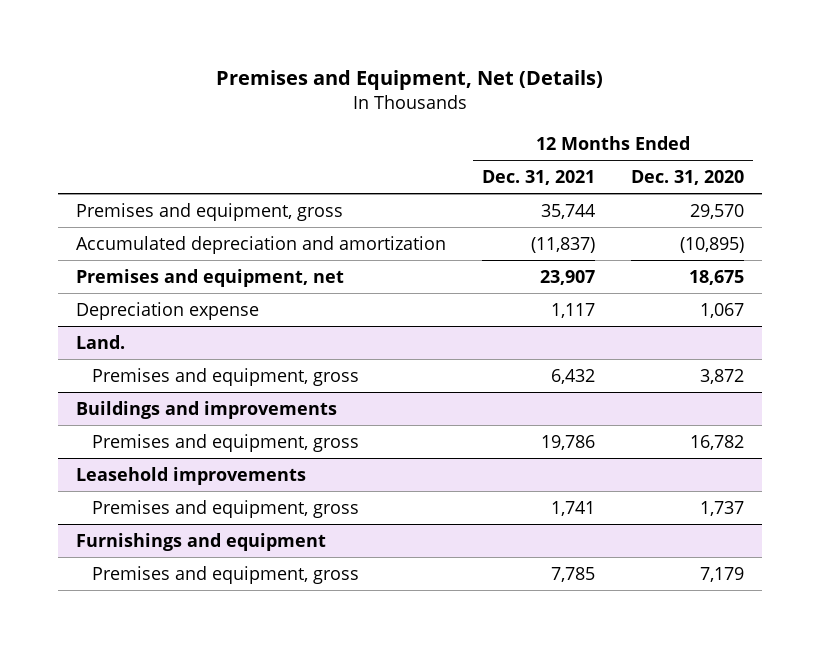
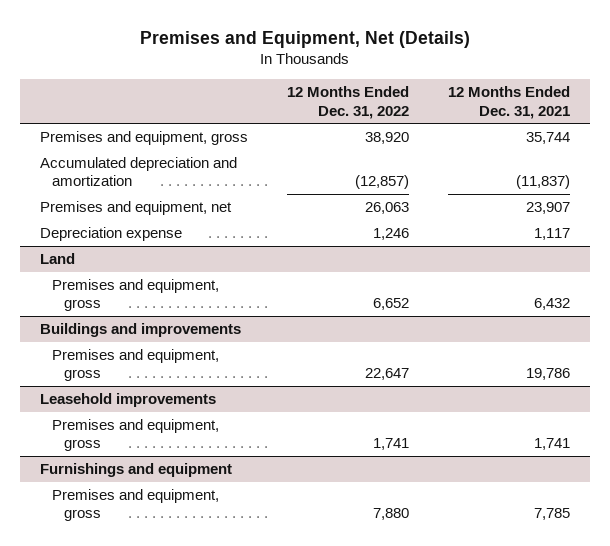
[631,169,745,185] Dec. 31, 2020 -> none
none -> [287,86,410,119] 12 Months Ended Dec. 31, 2022
[76,334,126,349] Land. -> [40,253,76,265] Land

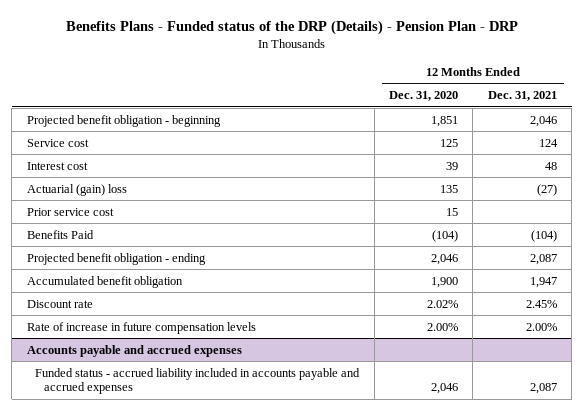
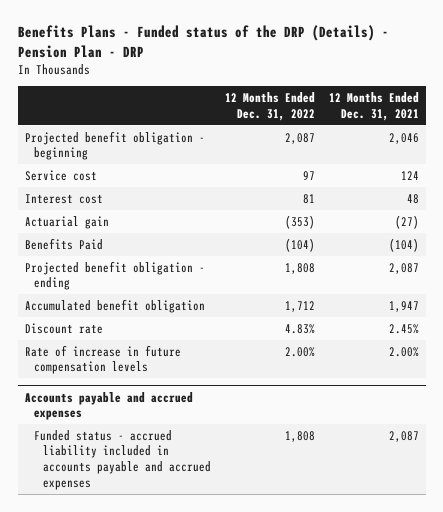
[389,91,459,102] Dec. 31, 2020 -> none
none -> [224,92,315,121] 12 Months Ended Dec. 31, 2022
[26,207,114,216] Prior service cost -> none
[26,183,127,196] Actuarial (gain) loss -> [24,215,109,229] Actuarial gain

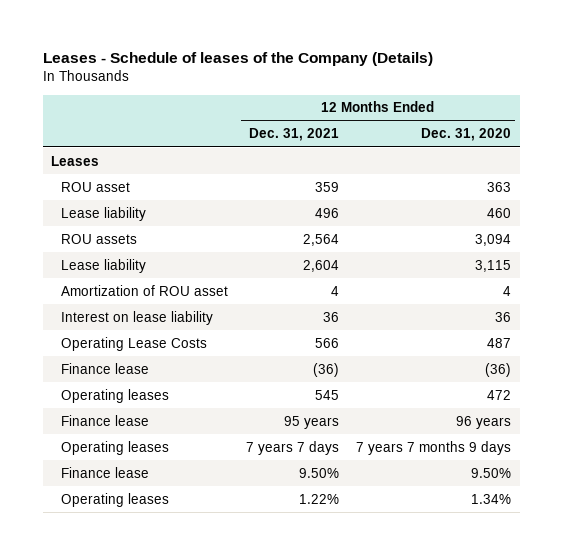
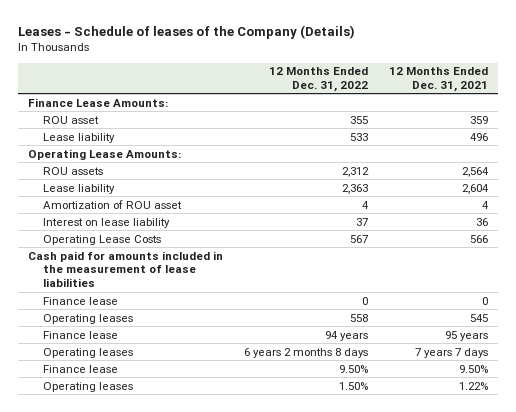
[420,128,511,142] Dec. 31, 2020 -> none
none -> [268,67,368,93] 12 Months Ended Dec. 31, 2022
[51,155,100,166] Leases -> none
none -> [28,97,169,107] Finance Lease Amounts:
none -> [28,148,182,160] Operating Lease Amounts:
none -> [28,250,224,288] Cash paid for amounts included in the measurement of lease liabilities
[312,362,339,377] (36) -> [481,296,488,305] 0

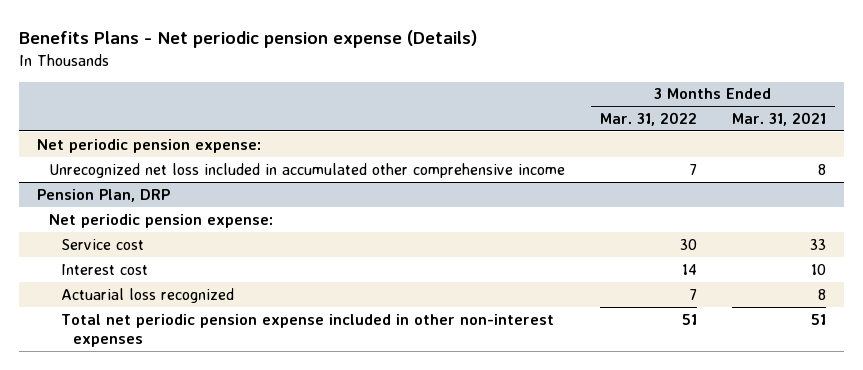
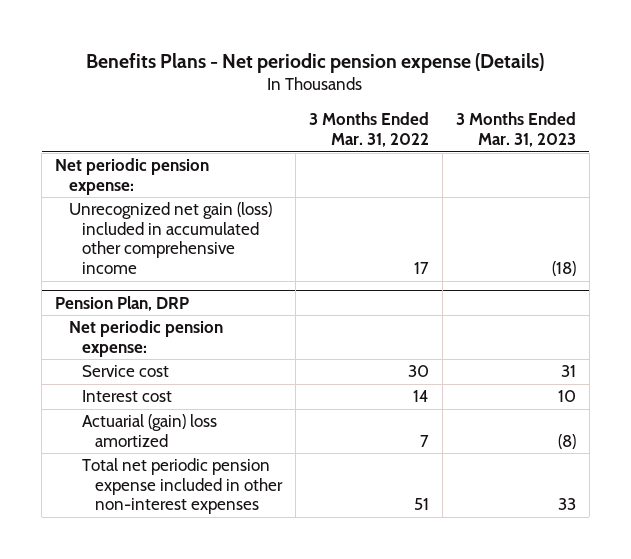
[732,111,827,126] Mar. 31, 2021 -> none
none -> [455,112,576,148] 3 Months Ended Mar. 31, 2023
[48,162,565,178] Unrecognized net loss included in accumulated other comprehensive income -> [68,202,272,275] Unrecognized net gain (loss) included in accumulated other comprehensive income
[689,163,698,175] 7 -> [414,262,430,275] 17
[60,287,234,303] Actuarial loss recognized -> [81,414,217,447] Actuarial (gain) loss amortized

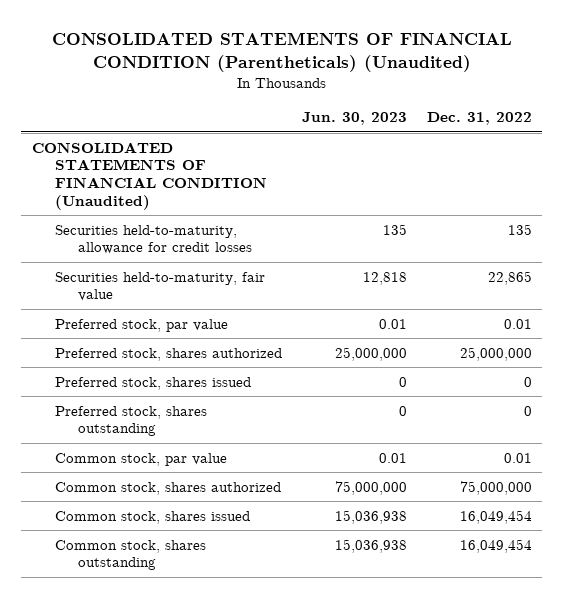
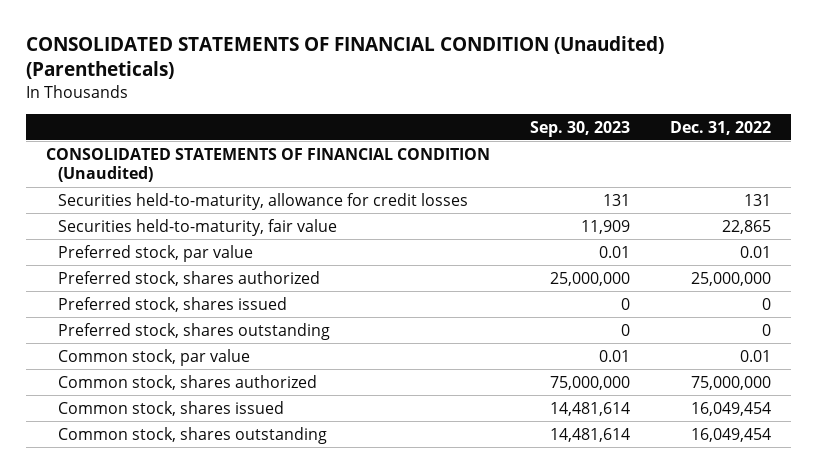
[51,31,512,72] CONSOLIDATED STATEMENTS OF FINANCIAL CONDITION (Parentheticals) (Unaudited) -> [25,35,664,79] CONSOLIDATED STATEMENTS OF FINANCIAL CONDITION (Unaudited) (Parentheticals)
[301,112,407,126] Jun. 30, 2023 -> none
none -> [529,120,630,137] Sep. 30, 2023
[508,223,533,235] 135 -> [743,193,771,206] 131

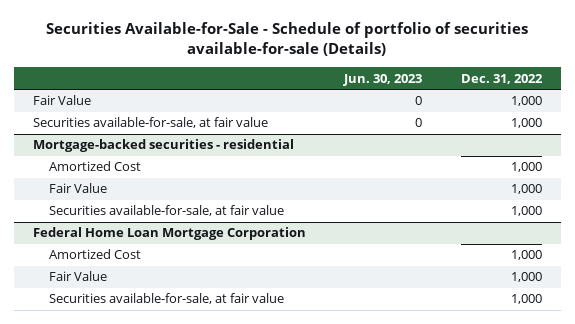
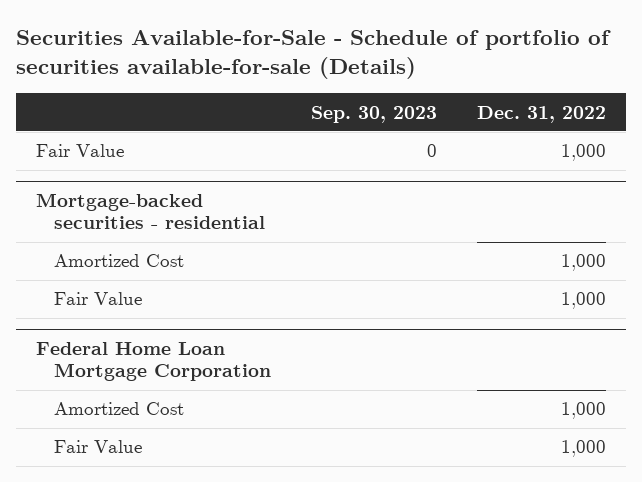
[343,73,423,86] Jun. 30, 2023 -> none
none -> [311,105,438,123] Sep. 30, 2023
[33,117,269,129] Securities available-for-sale, at fair value -> none
[48,205,284,217] Securities available-for-sale, at fair value -> none
[48,293,284,305] Securities available-for-sale, at fair value -> none

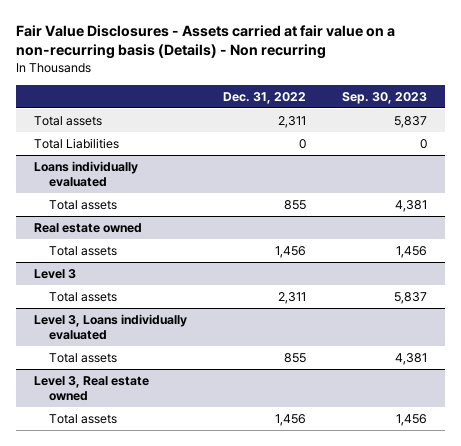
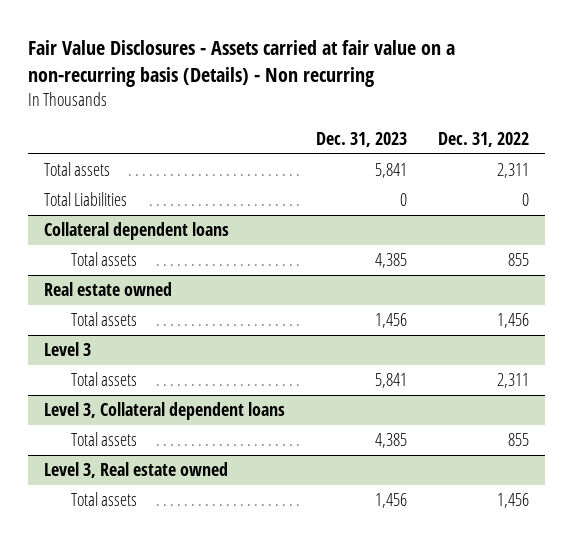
[341,91,427,104] Sep. 30, 2023 -> none
none -> [316,131,408,147] Dec. 31, 2023
[34,160,139,187] Loans individually evaluated -> [43,222,229,241] Collateral dependent loans
[34,313,188,340] Level 3, Loans individually evaluated -> none
none -> [43,402,285,421] Level 3, Collateral dependent loans

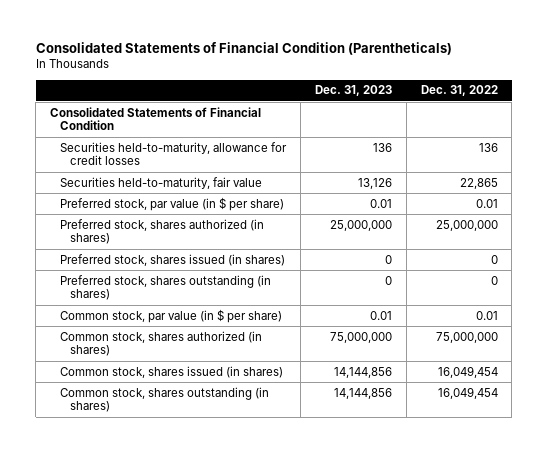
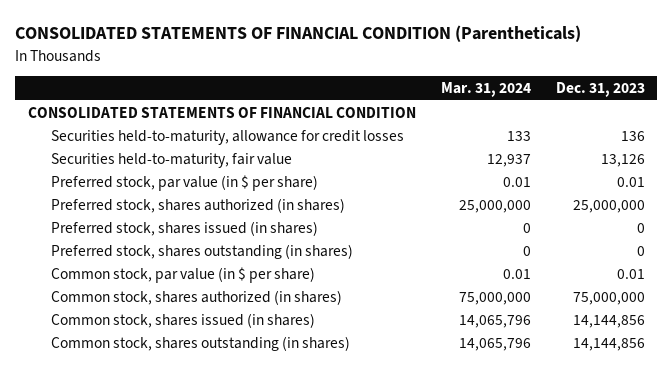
[35,42,452,56] Consolidated Statements of Financial Condition (Parentheticals) -> [15,25,582,43] CONSOLIDATED STATEMENTS OF FINANCIAL CONDITION (Parentheticals)
[420,85,498,97] Dec. 31, 2022 -> none
none -> [440,82,531,98] Mar. 31, 2024
[50,106,262,131] Consolidated Statements of Financial Condition -> [27,106,416,118] CONSOLIDATED STATEMENTS OF FINANCIAL CONDITION

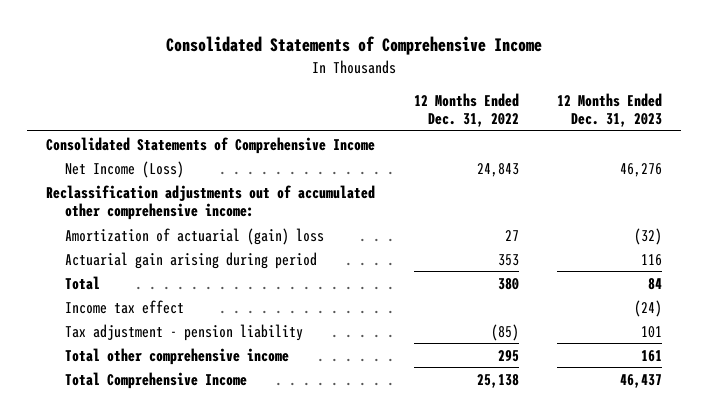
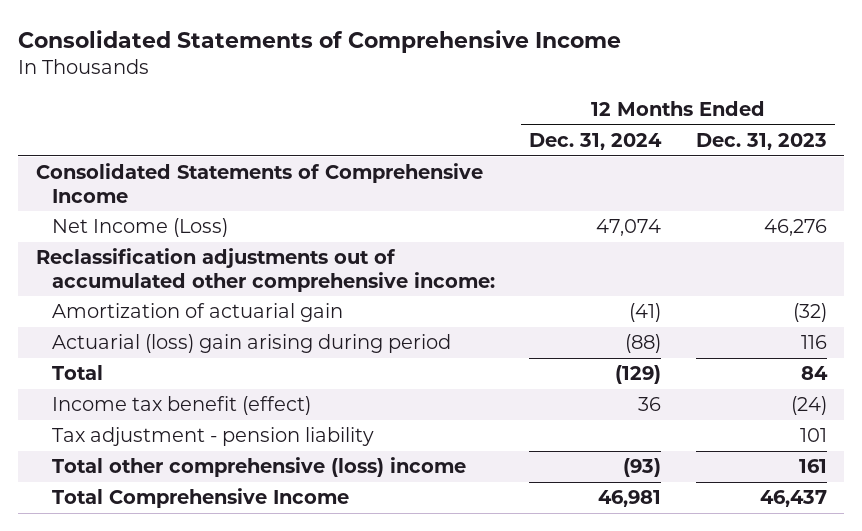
[413,92,519,128] 12 Months Ended Dec. 31, 2022 -> none
none -> [529,132,663,150] Dec. 31, 2024
[64,227,324,245] Amortization of actuarial (gain) loss -> [51,303,343,323] Amortization of actuarial gain
[64,251,317,269] Actuarial gain arising during period -> [51,334,451,354] Actuarial (loss) gain arising during period
[64,299,184,314] Income tax effect -> [51,396,311,416] Income tax benefit (effect)
[64,347,289,365] Total other comprehensive income -> [51,457,466,478] Total other comprehensive (loss) income

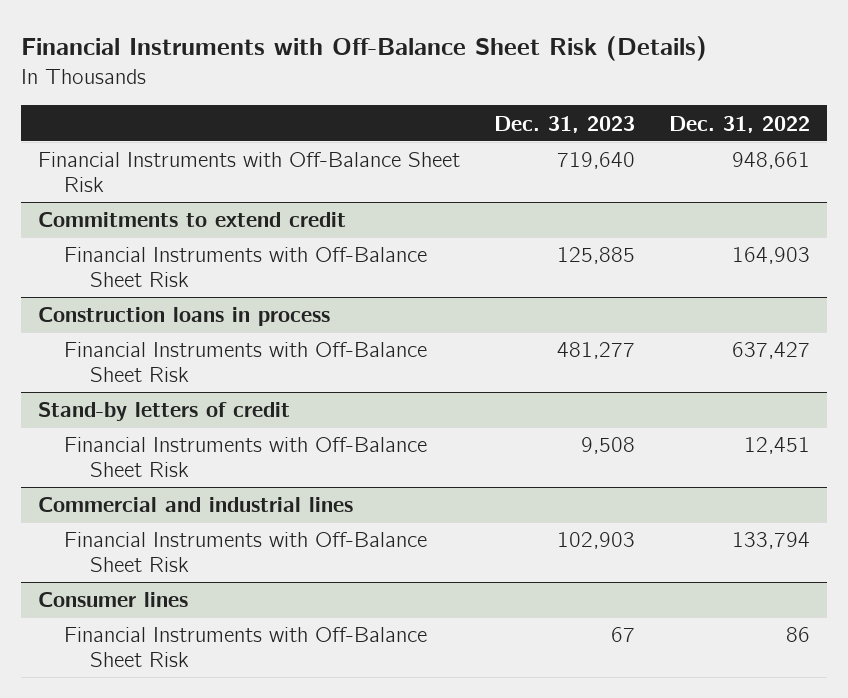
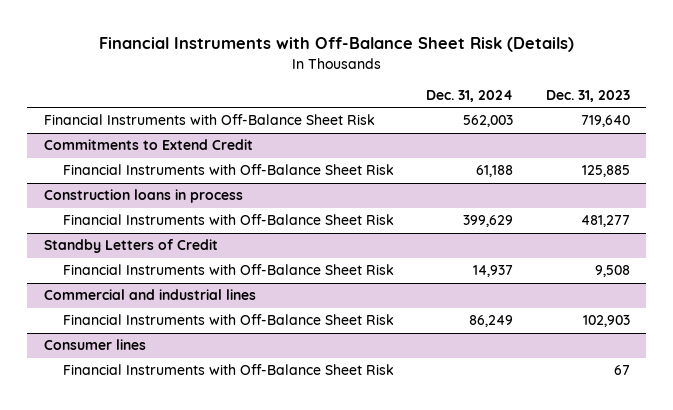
[669,115,811,133] Dec. 31, 2022 -> none
none -> [426,90,514,103] Dec. 31, 2024
[38,212,347,228] Commitments to extend credit -> [43,139,253,151] Commitments to Extend Credit
[38,402,291,422] Stand-by letters of credit -> [43,239,218,254] Standby Letters of Credit

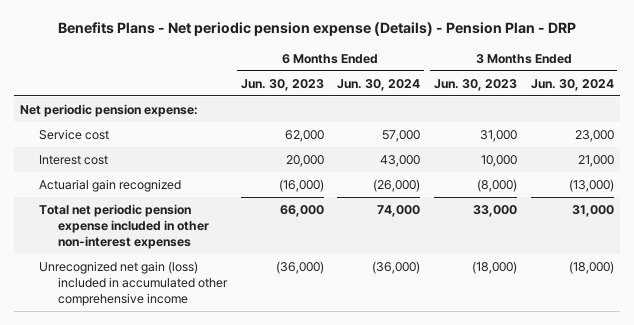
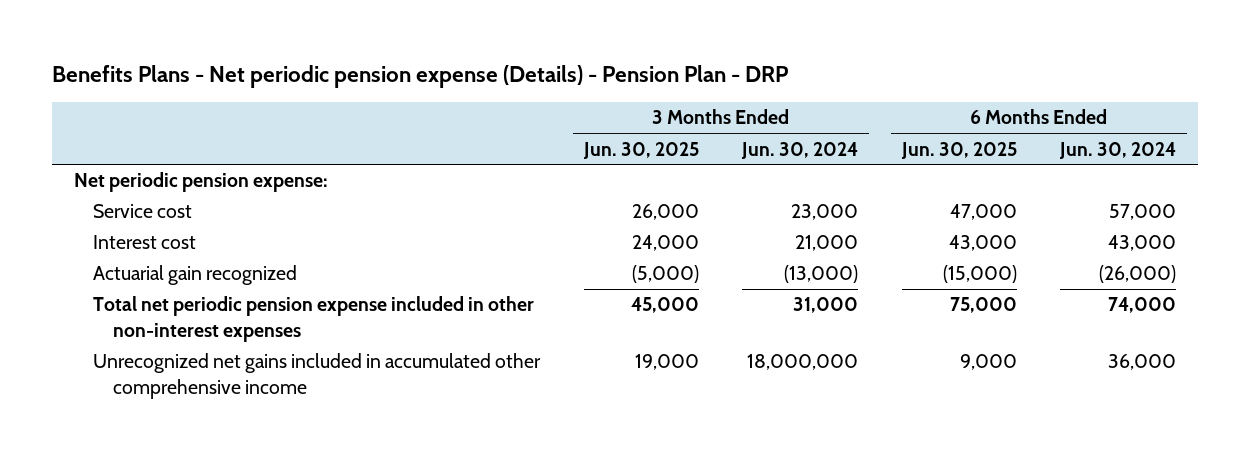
[240,78,324,91] Jun. 30, 2023 -> none
[433,78,517,91] Jun. 30, 2023 -> none
none -> [582,141,699,159] Jun. 30, 2025
none -> [900,141,1017,159] Jun. 30, 2025
[39,260,228,306] Unrecognized net gain (loss) included in accumulated other comprehensive income -> [93,353,542,400] Unrecognized net gains included in accumulated other comprehensive income
[372,260,421,274] (36,000) -> [1108,354,1177,371] 36,000
[568,260,614,274] (18,000) -> [747,354,859,371] 18,000,000

